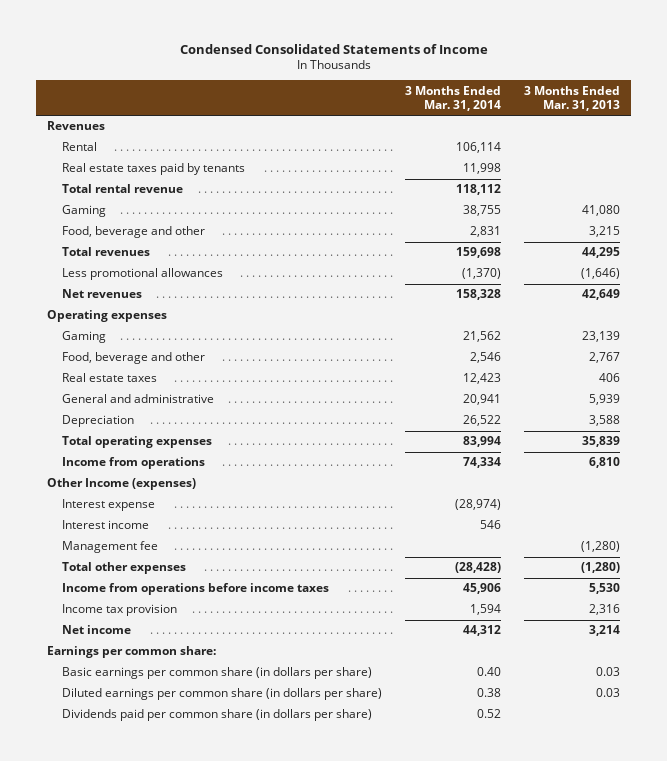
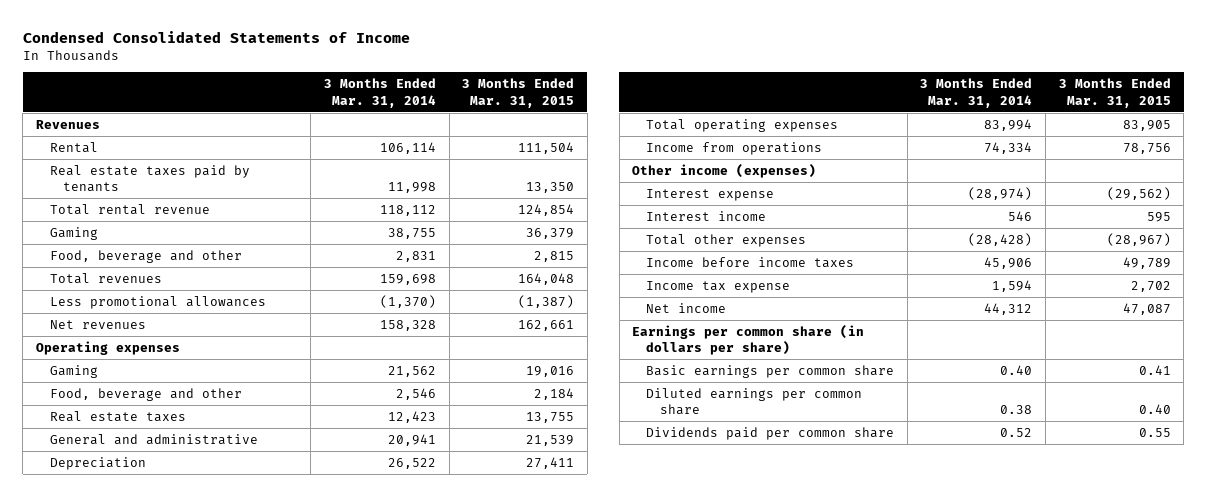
[523,85,620,111] 3 Months Ended Mar. 31, 2013 -> none
none -> [462,78,575,108] 3 Months Ended Mar. 31, 2015
[47,478,197,491] Other Income (expenses) -> [632,163,817,178] Other income (expenses)
[61,541,158,554] Management fee -> none
[61,583,329,596] Income from operations before income taxes -> [645,256,854,268] Income before income taxes
[61,604,177,617] Income tax provision -> [645,280,790,293] Income tax expense
[47,646,217,659] Earnings per common share: -> [632,324,865,356] Earnings per common share (in dollars per share)
[61,667,372,680] Basic earnings per common share (in dollars per share) -> [645,364,894,378] Basic earnings per common share
[61,688,382,701] Diluted earnings per common share (in dollars per share) -> [645,387,862,416] Diluted earnings per common share
[61,709,372,722] Dividends paid per common share (in dollars per share) -> [645,426,894,440] Dividends paid per common share

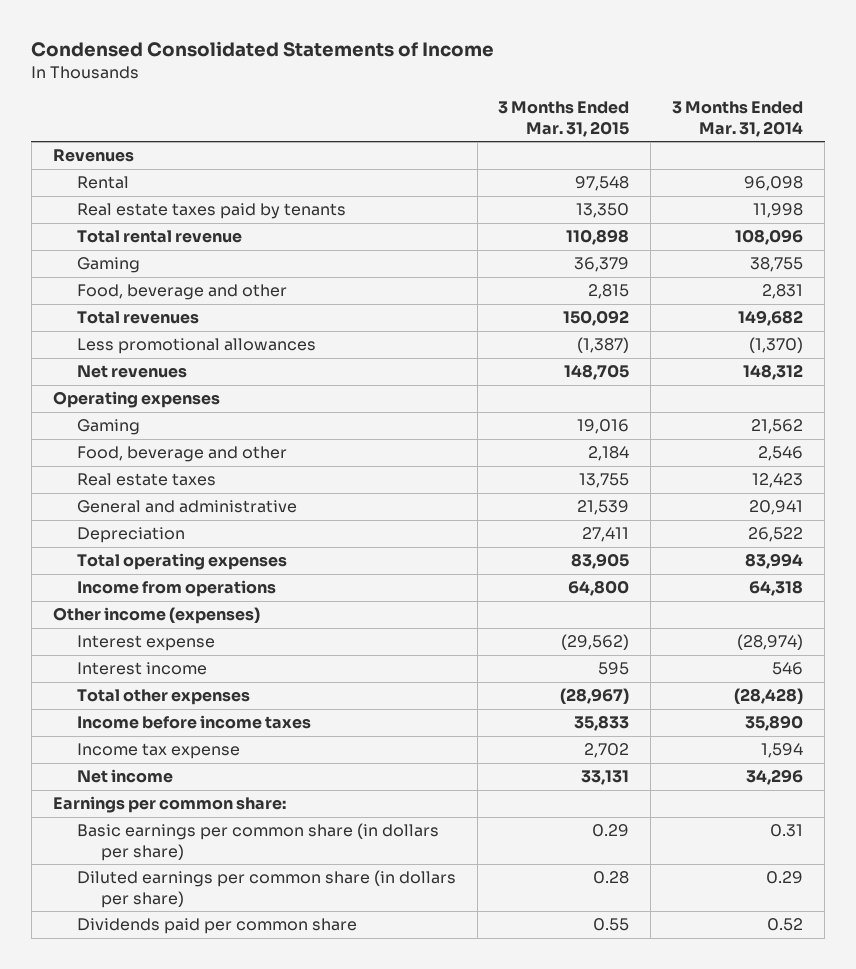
[379,141,436,154] 106,114 -> [744,176,804,192] 96,098
[518,141,575,154] 111,504 -> [575,176,630,192] 97,548
[379,204,436,216] 118,112 -> [735,229,804,246] 108,096
[518,203,575,216] 124,854 -> [566,229,630,246] 110,898
[379,273,436,285] 159,698 -> [738,310,804,327] 149,682
[518,272,575,285] 164,048 -> [563,310,630,327] 150,092
[379,319,436,331] 158,328 -> [743,364,804,381] 148,312
[518,319,575,331] 162,661 -> [564,364,630,381] 148,705
[984,141,1033,154] 74,334 -> [749,580,804,597] 64,318
[1122,142,1171,154] 78,756 -> [568,580,630,597] 64,800
[984,256,1033,269] 45,906 -> [745,715,804,732] 35,890
[1122,256,1171,269] 49,789 -> [574,715,630,732] 35,833
[984,302,1033,315] 44,312 -> [746,769,804,786] 34,296
[1122,302,1171,315] 47,087 -> [581,770,630,786] 33,131
[632,324,865,356] Earnings per common share (in dollars per share) -> [52,796,286,814] Earnings per common share:
[645,364,894,378] Basic earnings per common share -> [76,823,439,861] Basic earnings per common share (in dollars per share)
[1000,364,1033,375] 0.40 -> [770,824,804,838] 0.31
[1138,364,1171,375] 0.41 -> [592,824,630,838] 0.29
[645,387,862,416] Diluted earnings per common share -> [76,870,456,908] Diluted earnings per common share (in dollars per share)
[1000,405,1033,415] 0.38 -> [766,871,804,885] 0.29
[1138,404,1171,415] 0.40 -> [593,871,630,885] 0.28

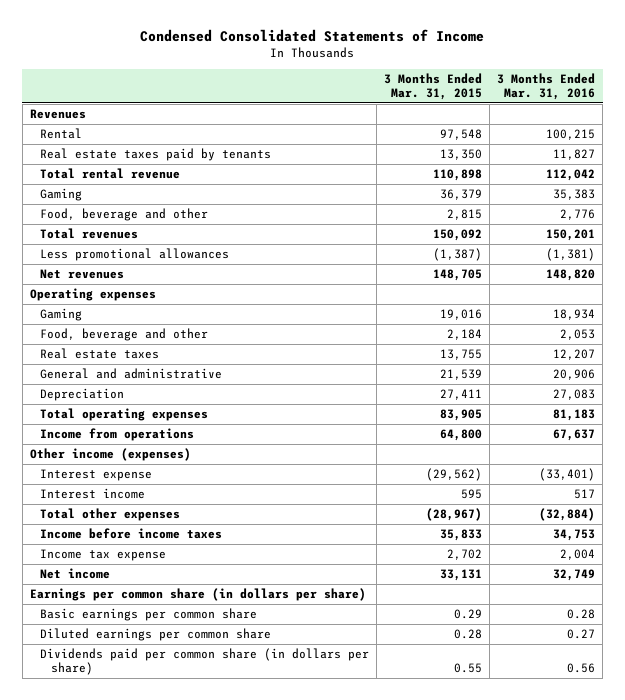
[672,101,804,137] 3 Months Ended Mar. 31, 2014 -> none
none -> [497,72,596,100] 3 Months Ended Mar. 31, 2016
[52,796,286,814] Earnings per common share: -> [29,588,366,602] Earnings per common share (in dollars per share)
[76,823,439,861] Basic earnings per common share (in dollars per share) -> [40,608,258,622] Basic earnings per common share
[76,870,456,908] Diluted earnings per common share (in dollars per share) -> [40,628,272,642] Diluted earnings per common share
[76,918,357,935] Dividends paid per common share -> [40,648,370,676] Dividends paid per common share (in dollars per share)

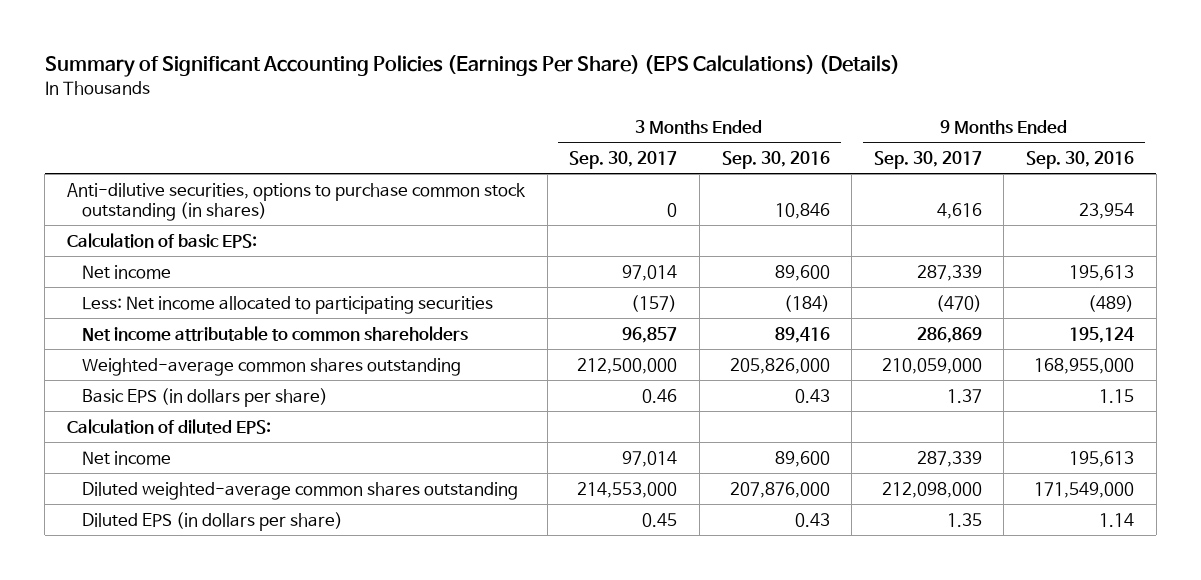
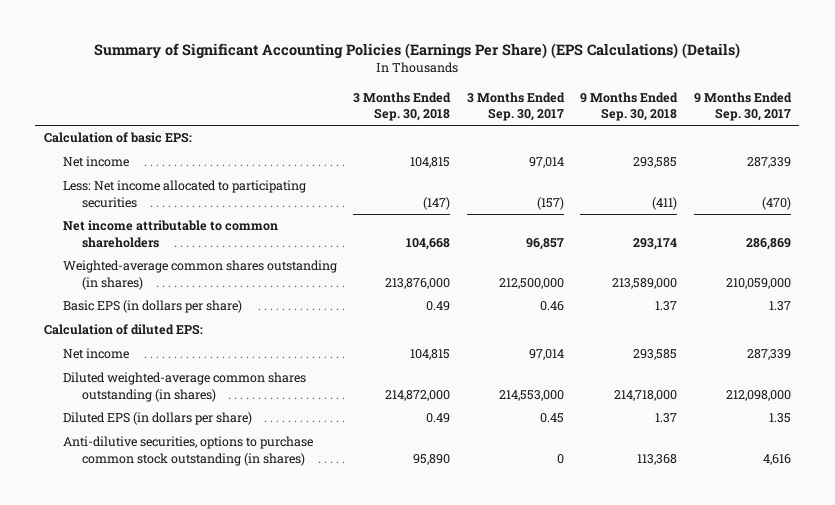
[721,151,830,170] Sep. 30, 2016 -> none
[1026,151,1135,170] Sep. 30, 2016 -> none
none -> [353,91,452,122] 3 Months Ended Sep. 30, 2018
none -> [580,91,679,122] 9 Months Ended Sep. 30, 2018
[82,357,462,376] Weighted-average common shares outstanding -> [62,260,337,291] Weighted-average common shares outstanding (in shares)
[82,481,519,500] Diluted weighted-average common shares outstanding -> [62,372,306,403] Diluted weighted-average common shares outstanding (in shares)
[67,182,527,221] Anti-dilutive securities, options to purchase common stock outstanding (in shares) -> [62,436,313,467] Anti-dilutive securities, options to purchase common stock outstanding (in shares)

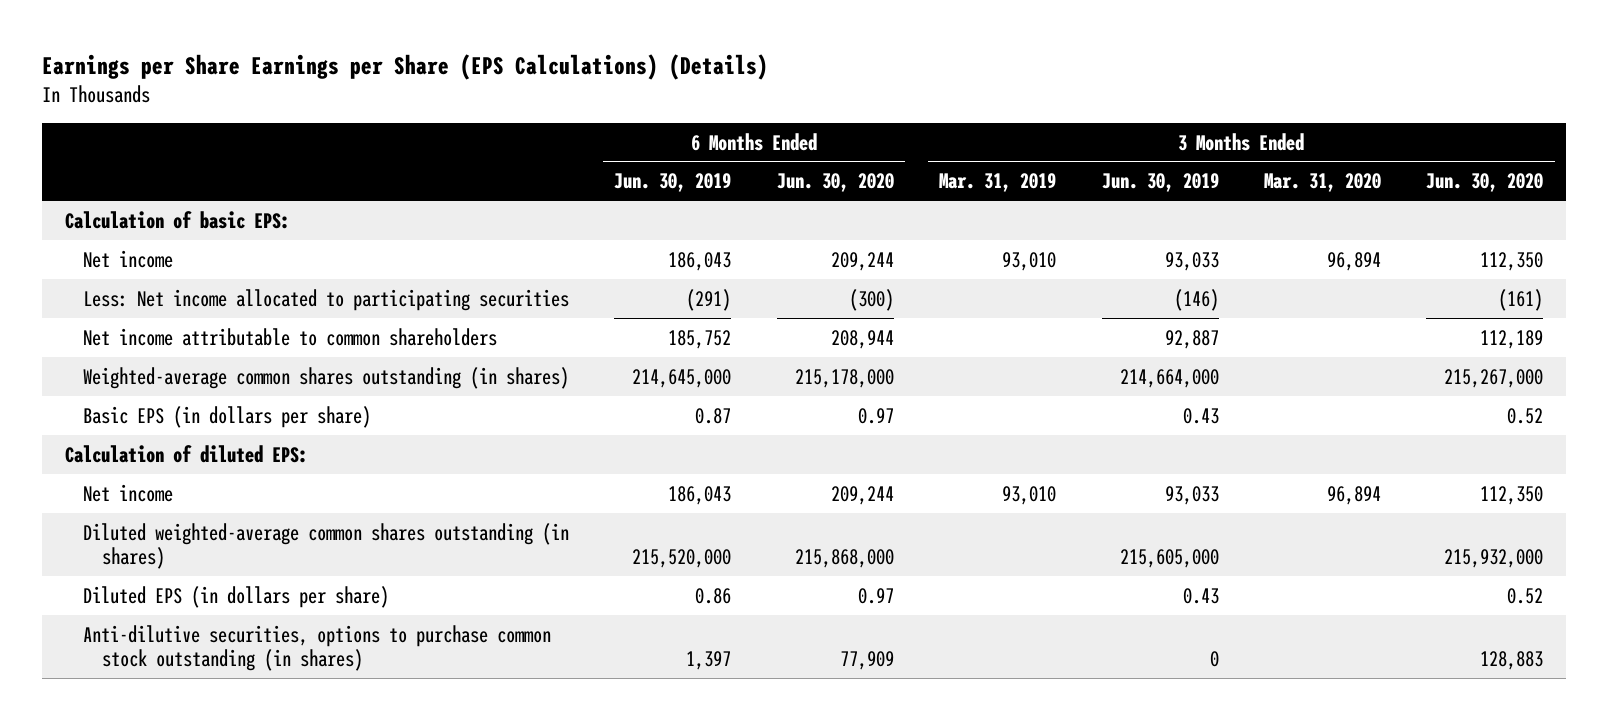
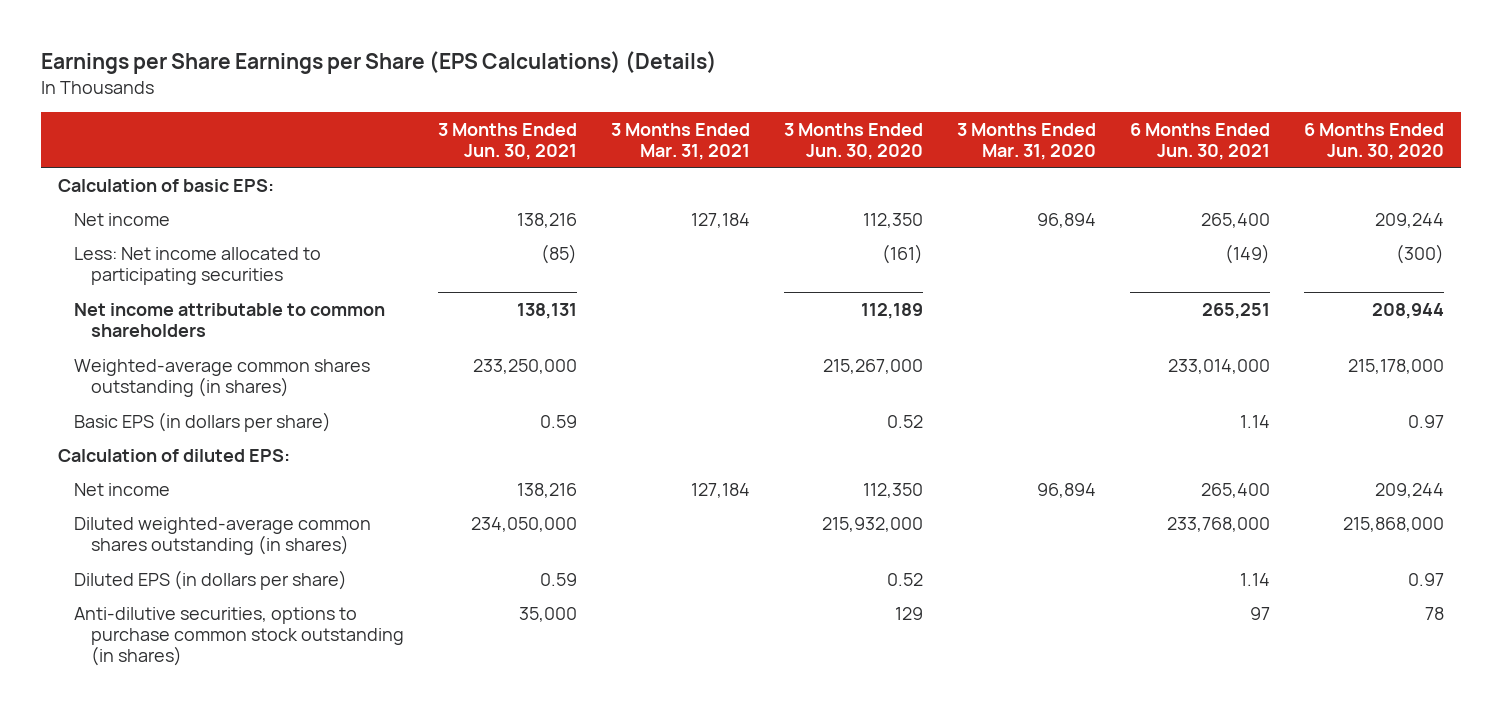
[614,173,732,193] Jun. 30, 2019 -> none
[939,173,1057,193] Mar. 31, 2019 -> none
[1101,173,1219,193] Jun. 30, 2019 -> none
none -> [437,122,577,160] 3 Months Ended Jun. 30, 2021
none -> [610,122,750,160] 3 Months Ended Mar. 31, 2021
none -> [1129,122,1270,160] 6 Months Ended Jun. 30, 2021
[839,650,894,670] 77,909 -> [1424,606,1444,620] 78
[1480,650,1544,670] 128,883 -> [894,606,923,620] 129

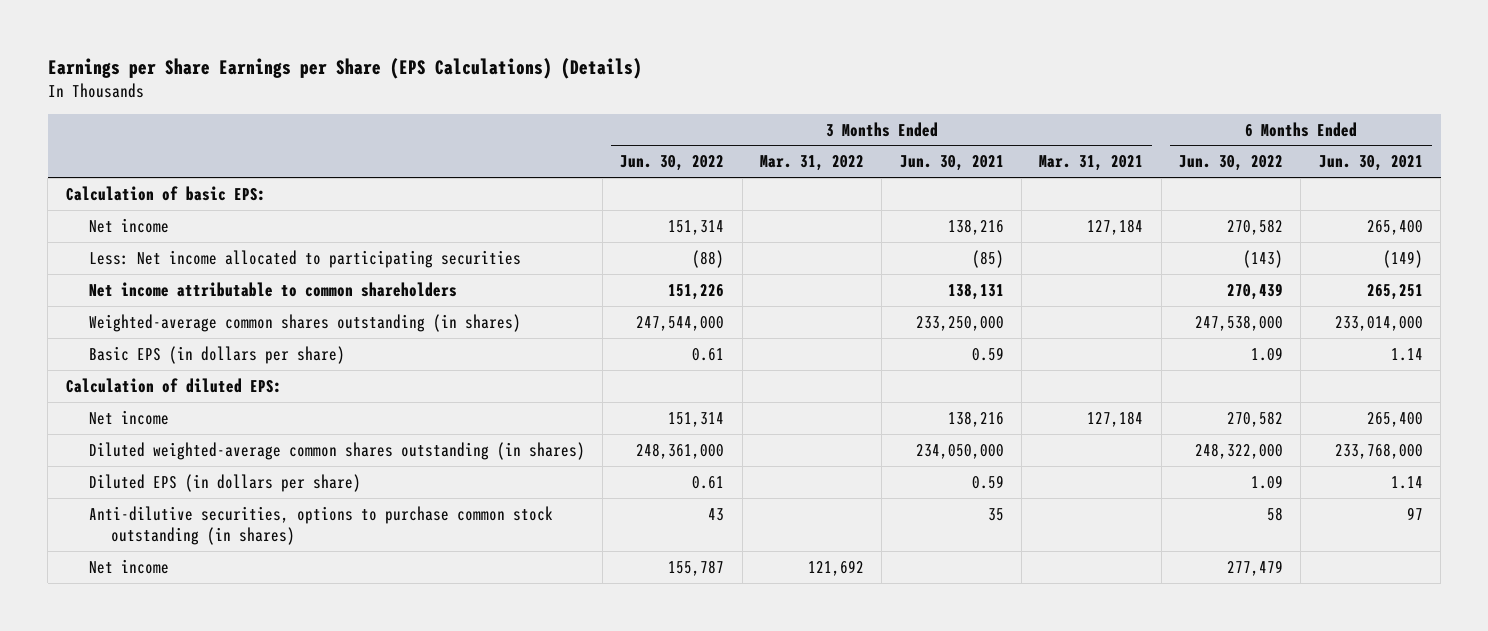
[783,122,923,160] 3 Months Ended Jun. 30, 2020 -> none
[956,122,1096,160] 3 Months Ended Mar. 31, 2020 -> none
[1303,122,1444,160] 6 Months Ended Jun. 30, 2020 -> none
none -> [620,155,725,172] Jun. 30, 2022
none -> [759,155,864,172] Mar. 31, 2022
none -> [1179,155,1284,172] Jun. 30, 2022
[518,606,577,622] 35,000 -> [987,507,1004,521] 35
none -> [88,558,169,574] Net income

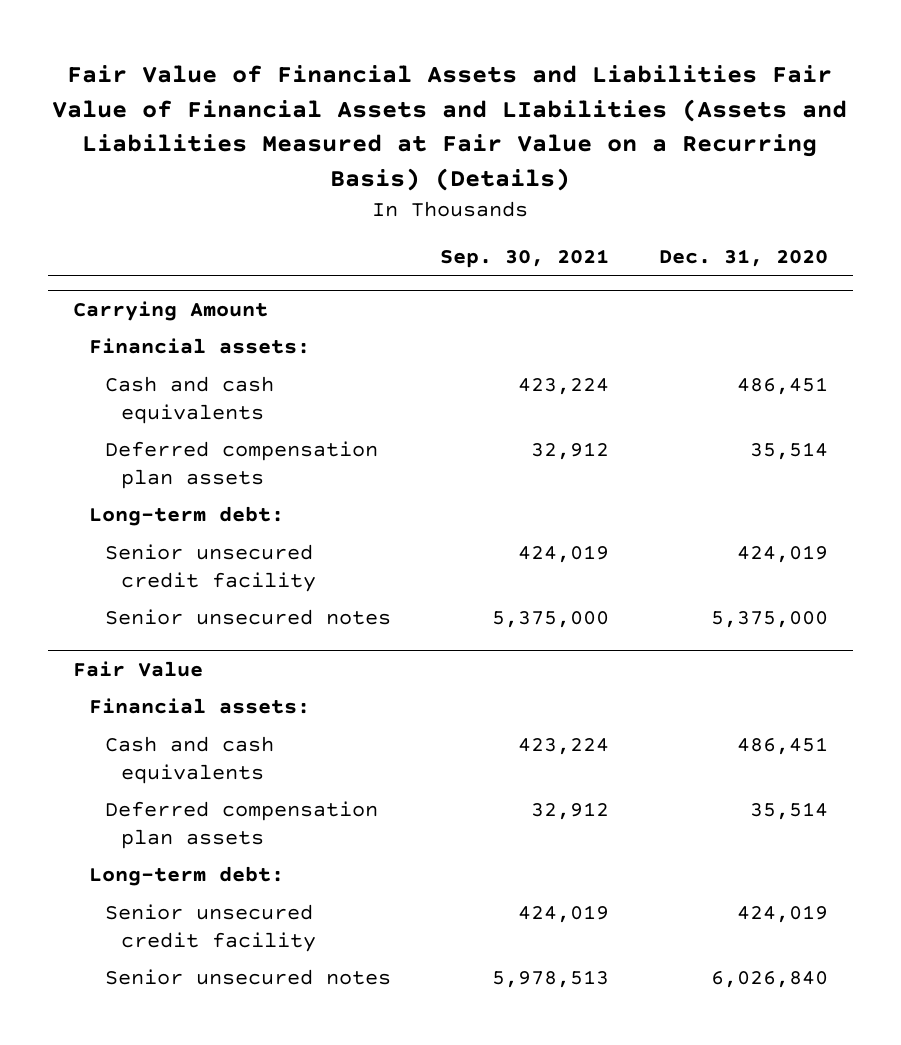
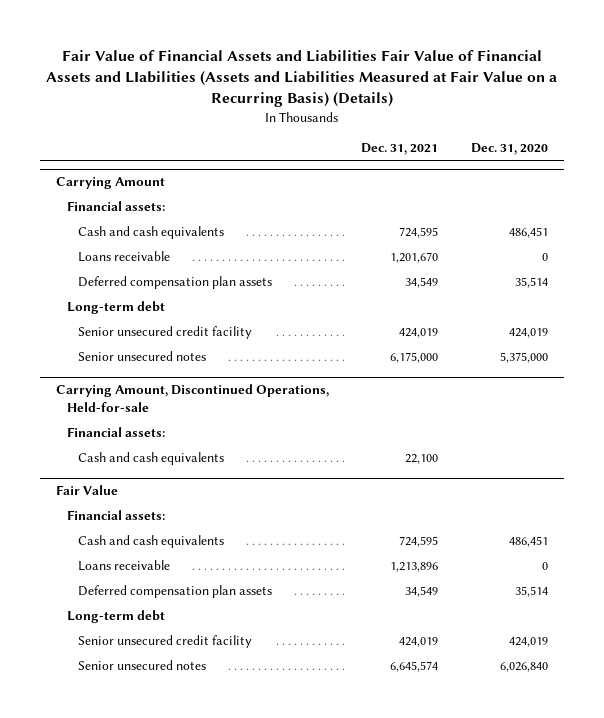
[440,249,610,269] Sep. 30, 2021 -> none
none -> [361,143,439,156] Dec. 31, 2021
none -> [78,250,171,262] Loans receivable
[88,506,284,527] Long-term debt: -> [67,300,166,314] Long-term debt
none -> [56,384,330,412] Carrying Amount, Discontinued Operations, Held-for-sale
none -> [67,426,166,437] Financial assets:
none -> [78,451,225,465] Cash and cash equivalents
none -> [78,559,171,571] Loans receivable
[88,866,284,887] Long-term debt: -> [67,609,166,623] Long-term debt

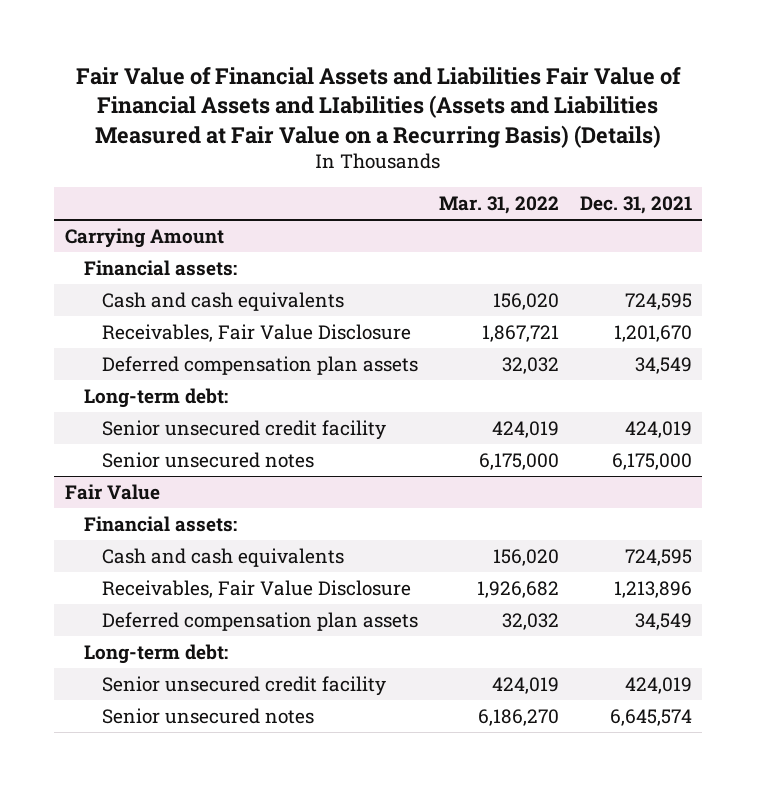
[470,143,548,156] Dec. 31, 2020 -> none
none -> [439,196,560,215] Mar. 31, 2022
[78,250,171,262] Loans receivable -> [102,323,412,342] Receivables, Fair Value Disclosure
[67,300,166,314] Long-term debt -> [83,387,228,408] Long-term debt:
[56,384,330,412] Carrying Amount, Discontinued Operations, Held-for-sale -> none
[67,426,166,437] Financial assets: -> none
[78,451,225,465] Cash and cash equivalents -> none
[78,559,171,571] Loans receivable -> [102,579,412,598] Receivables, Fair Value Disclosure
[67,609,166,623] Long-term debt -> [83,643,228,664] Long-term debt:

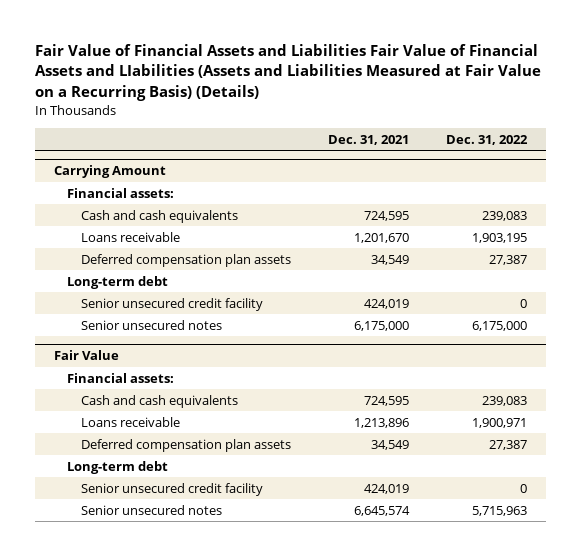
[439,196,560,215] Mar. 31, 2022 -> none
none -> [446,134,529,145] Dec. 31, 2022
[102,323,412,342] Receivables, Fair Value Disclosure -> [80,231,180,242] Loans receivable
[83,387,228,408] Long-term debt: -> [67,275,169,289] Long-term debt
[102,579,412,598] Receivables, Fair Value Disclosure -> [80,416,180,427] Loans receivable
[83,643,228,664] Long-term debt: -> [67,460,169,474] Long-term debt

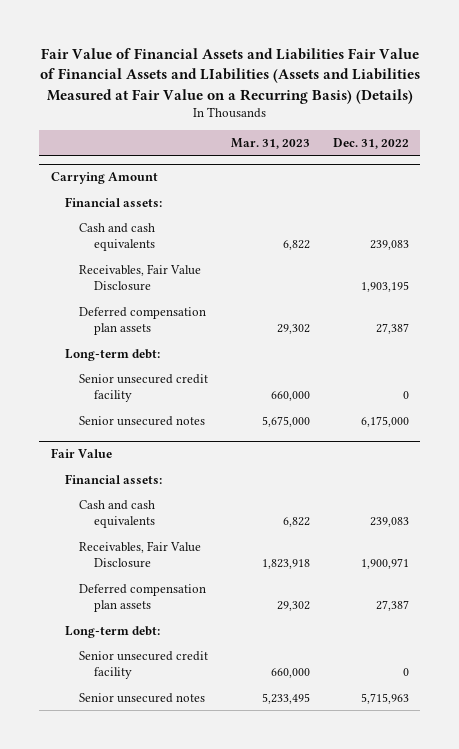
[327,134,409,145] Dec. 31, 2021 -> none
none -> [230,137,310,149] Mar. 31, 2023
[80,231,180,242] Loans receivable -> [79,263,202,292] Receivables, Fair Value Disclosure
[67,275,169,289] Long-term debt -> [64,348,160,361] Long-term debt:
[80,416,180,427] Loans receivable -> [79,540,202,569] Receivables, Fair Value Disclosure
[67,460,169,474] Long-term debt -> [64,625,160,638] Long-term debt:

